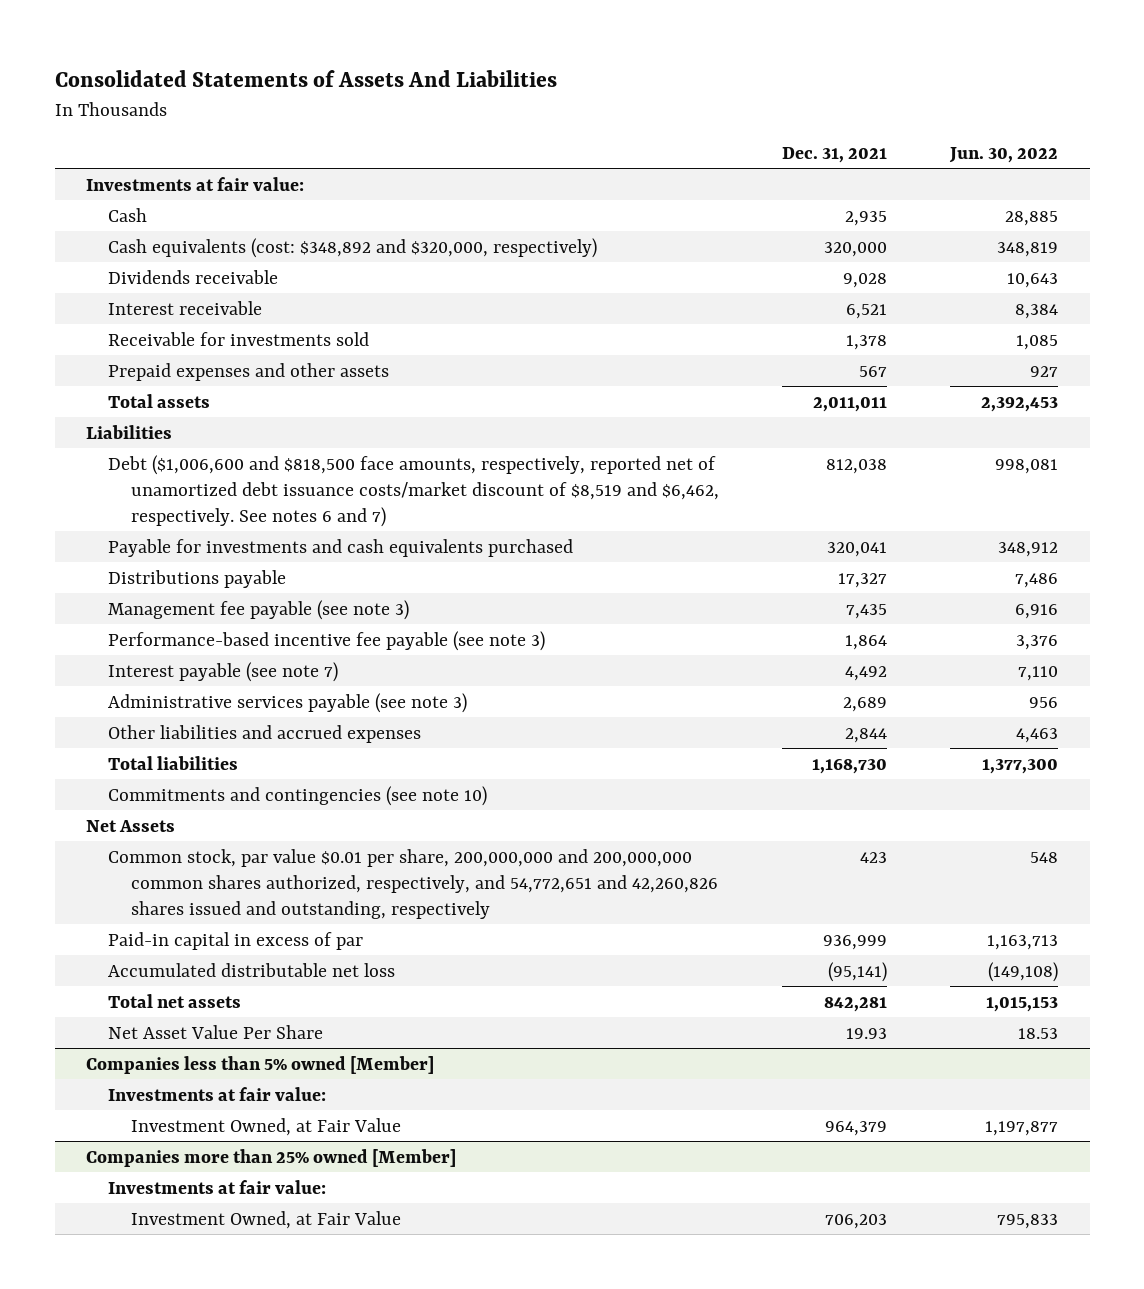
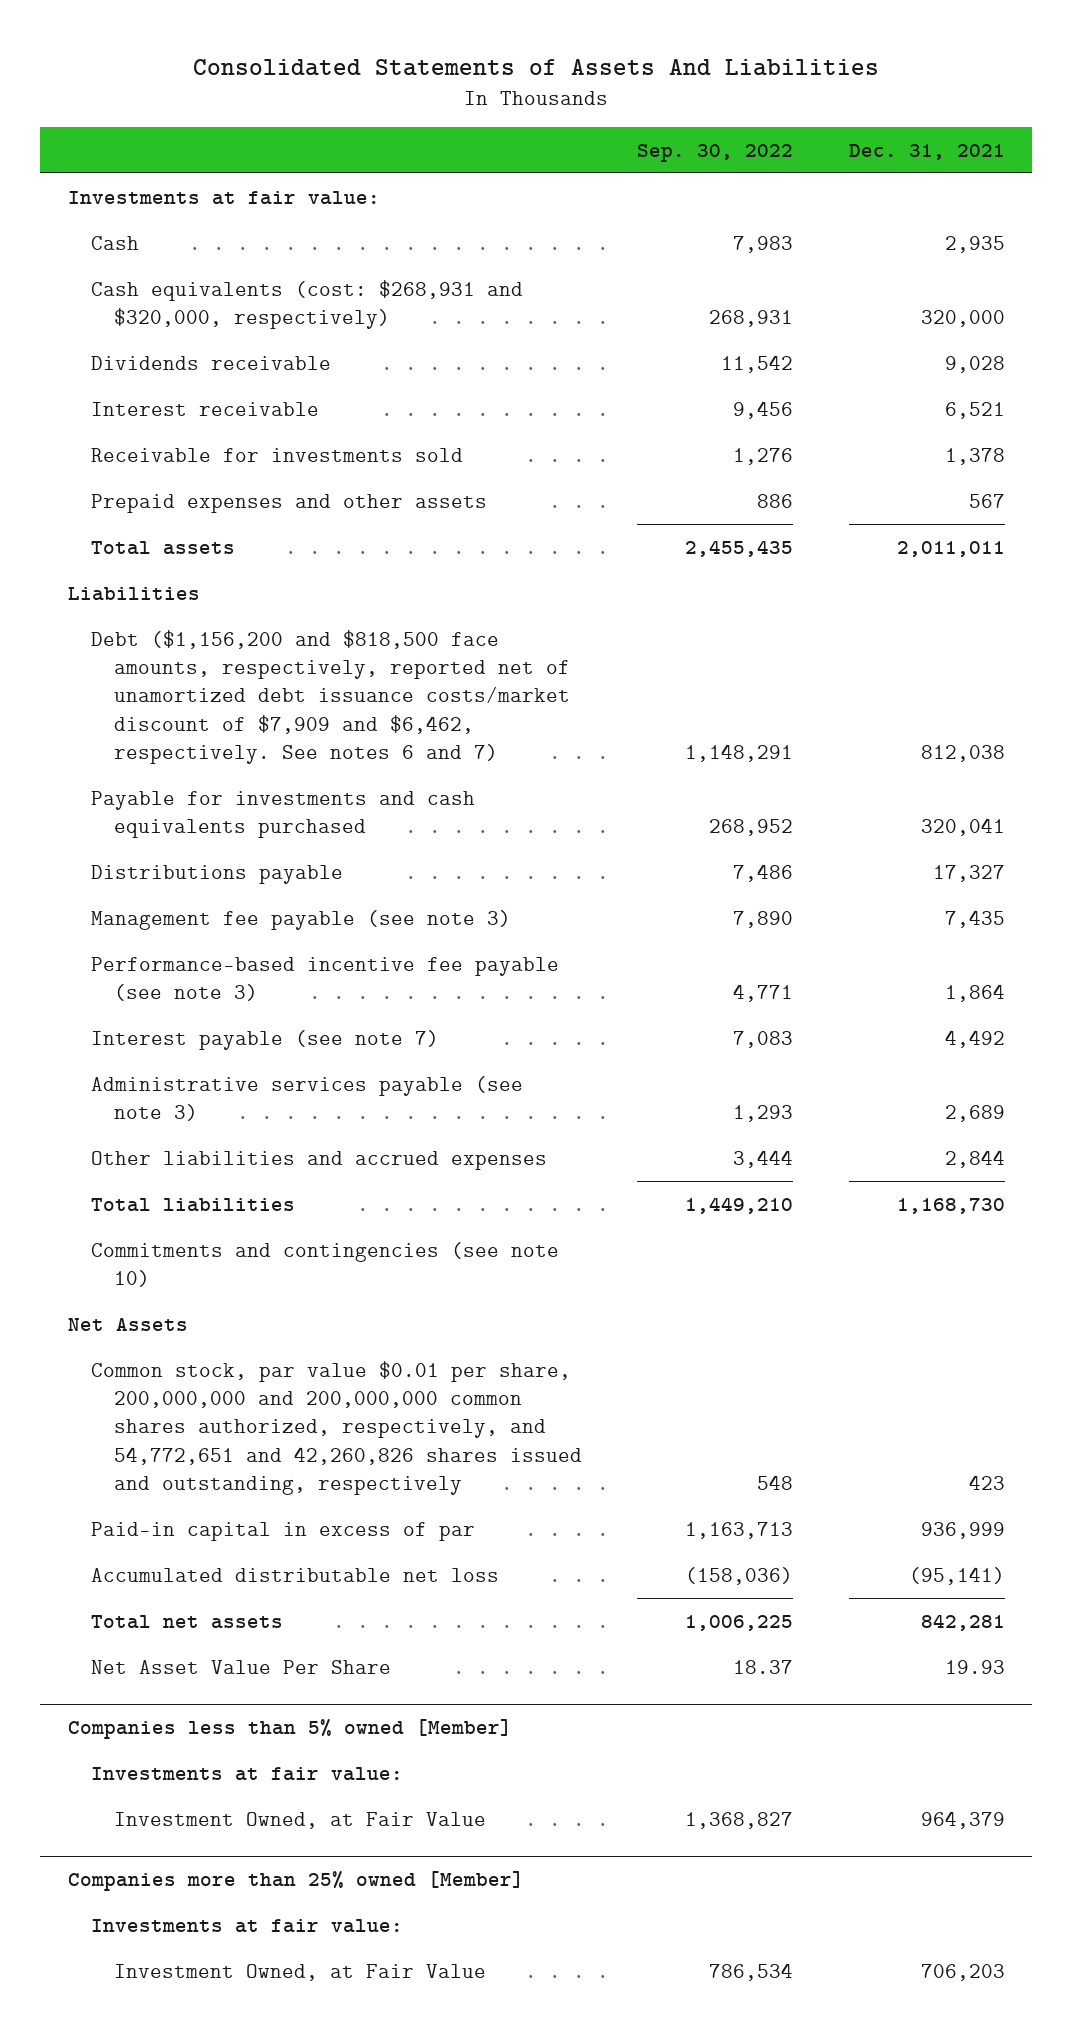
[949,146,1059,163] Jun. 30, 2022 -> none
none -> [637,143,794,162] Sep. 30, 2022
[108,237,598,258] Cash equivalents (cost: $348,892 and $320,000, respectively) -> [90,279,523,330] Cash equivalents (cost: $268,931 and $320,000, respectively)
[108,454,719,527] Debt ($1,006,600 and $818,500 face amounts, respectively, reported net of unamortized debt issuance costs/market discount of $8,519 and $6,462, respectively. See notes 6 and 7) -> [90,629,570,765] Debt ($1,156,200 and $818,500 face amounts, respectively, reported net of unamortized debt issuance costs/market discount of $7,909 and $6,462, respectively. See notes 6 and 7)

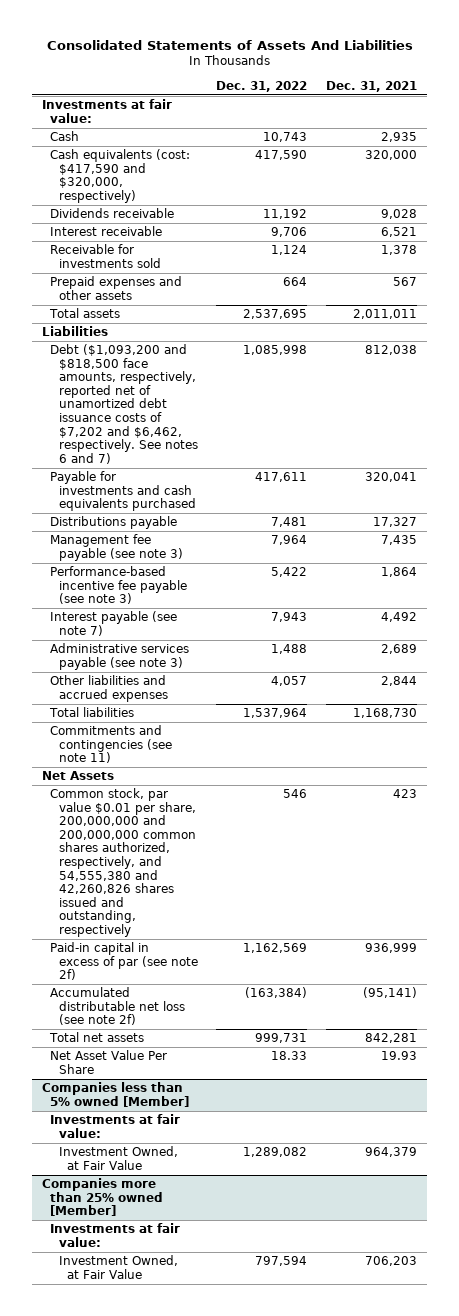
[637,143,794,162] Sep. 30, 2022 -> none
none -> [216,80,308,92] Dec. 31, 2022
[90,279,523,330] Cash equivalents (cost: $268,931 and $320,000, respectively) -> [50,149,191,203] Cash equivalents (cost: $417,590 and $320,000, respectively)
[90,629,570,765] Debt ($1,156,200 and $818,500 face amounts, respectively, reported net of unamortized debt issuance costs/market discount of $7,909 and $6,462, respectively. See notes 6 and 7) -> [50,344,198,464] Debt ($1,093,200 and $818,500 face amounts, respectively, reported net of unamortized debt issuance costs of $7,202 and $6,462, respectively. See notes 6 and 7)
[90,1241,559,1288] Commitments and contingencies (see note 10) -> [50,725,172,764] Commitments and contingencies (see note 11)
[90,1360,582,1496] Common stock, par value $0.01 per share, 200,000,000 and 200,000,000 common shares authorized, respectively, and 54,772,651 and 42,260,826 shares issued and outstanding, respectively -> [50,788,196,937] Common stock, par value $0.01 per share, 200,000,000 and 200,000,000 common shares authorized, respectively, and 54,555,380 and 42,260,826 shares issued and outstanding, respectively
[90,1521,475,1541] Paid-in capital in excess of par -> [50,942,198,981] Paid-in capital in excess of par (see note 2f)
[90,1567,499,1582] Accumulated distributable net loss -> [50,987,185,1026] Accumulated distributable net loss (see note 2f)

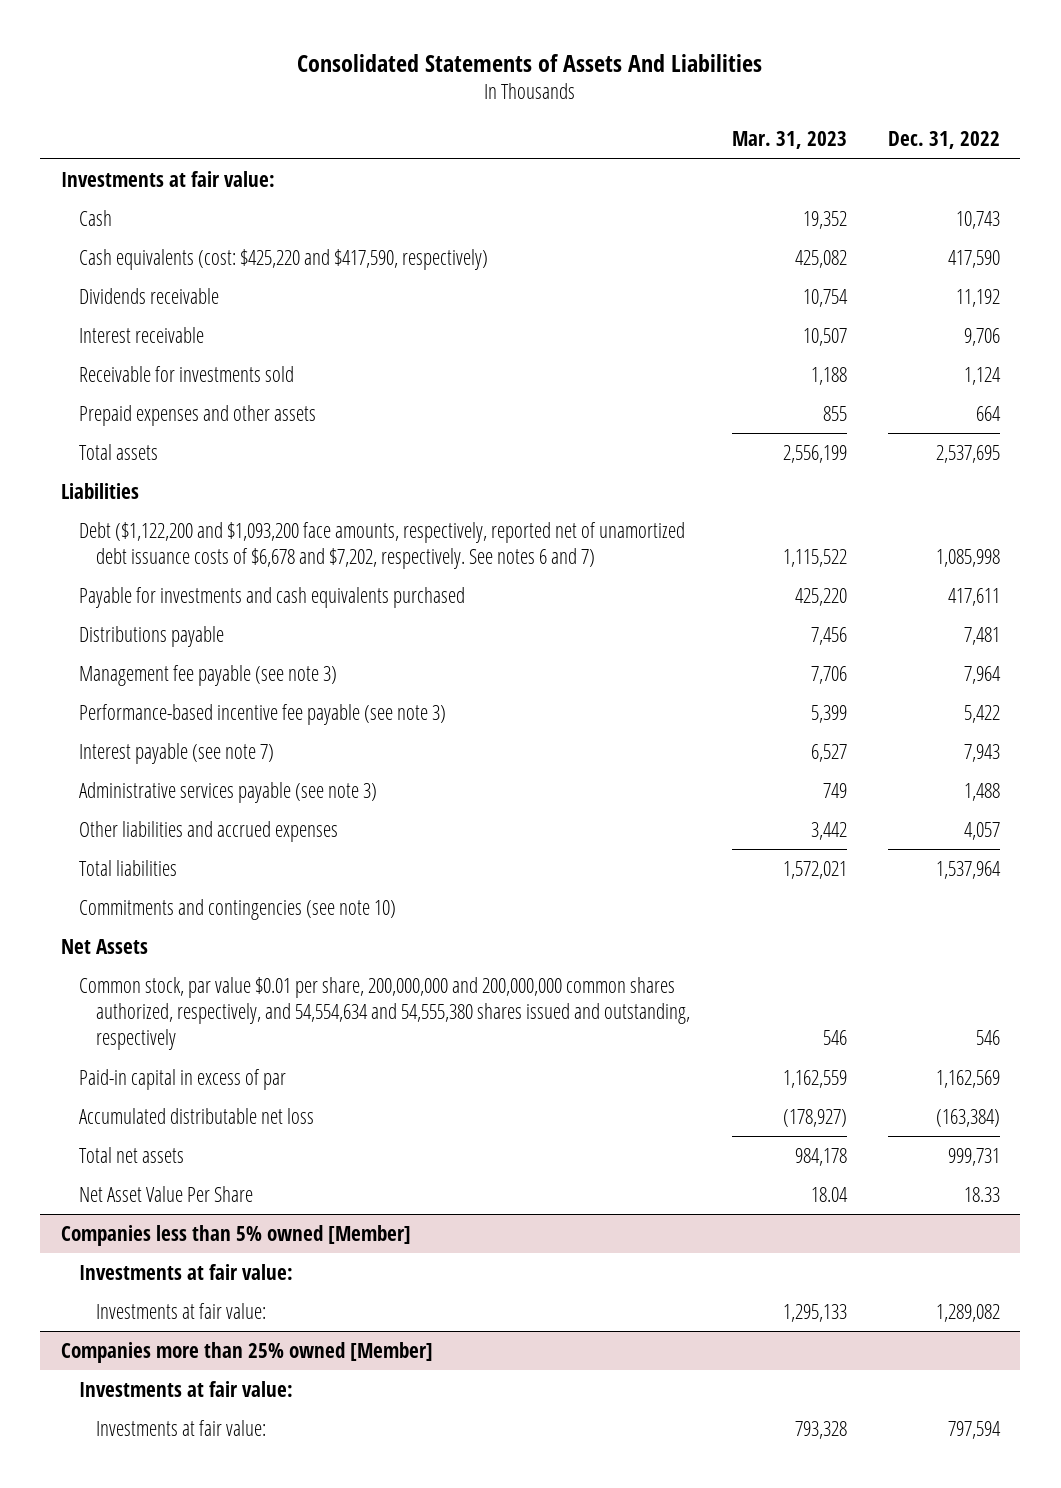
[326,80,418,92] Dec. 31, 2021 -> none
none -> [731,131,847,150] Mar. 31, 2023
[50,149,191,203] Cash equivalents (cost: $417,590 and $320,000, respectively) -> [78,248,488,270] Cash equivalents (cost: $425,220 and $417,590, respectively)
[50,344,198,464] Debt ($1,093,200 and $818,500 face amounts, respectively, reported net of unamortized debt issuance costs of $7,202 and $6,462, respectively. See notes 6 and 7) -> [78,521,685,569] Debt ($1,122,200 and $1,093,200 face amounts, respectively, reported net of unamortized debt issuance costs of $6,678 and $7,202, respectively. See notes 6 and 7)
[50,725,172,764] Commitments and contingencies (see note 11) -> [78,898,396,920] Commitments and contingencies (see note 10)
[50,788,196,937] Common stock, par value $0.01 per share, 200,000,000 and 200,000,000 common shares authorized, respectively, and 54,555,380 and 42,260,826 shares issued and outstanding, respectively -> [78,976,691,1051] Common stock, par value $0.01 per share, 200,000,000 and 200,000,000 common shares authorized, respectively, and 54,554,634 and 54,555,380 shares issued and outstanding, respectively
[50,942,198,981] Paid-in capital in excess of par (see note 2f) -> [78,1068,286,1090] Paid-in capital in excess of par
[50,987,185,1026] Accumulated distributable net loss (see note 2f) -> [78,1107,314,1124] Accumulated distributable net loss
[58,1146,178,1170] Investment Owned, at Fair Value -> [96,1302,267,1319] Investments at fair value:
[58,1255,178,1279] Investment Owned, at Fair Value -> [96,1419,267,1436] Investments at fair value:

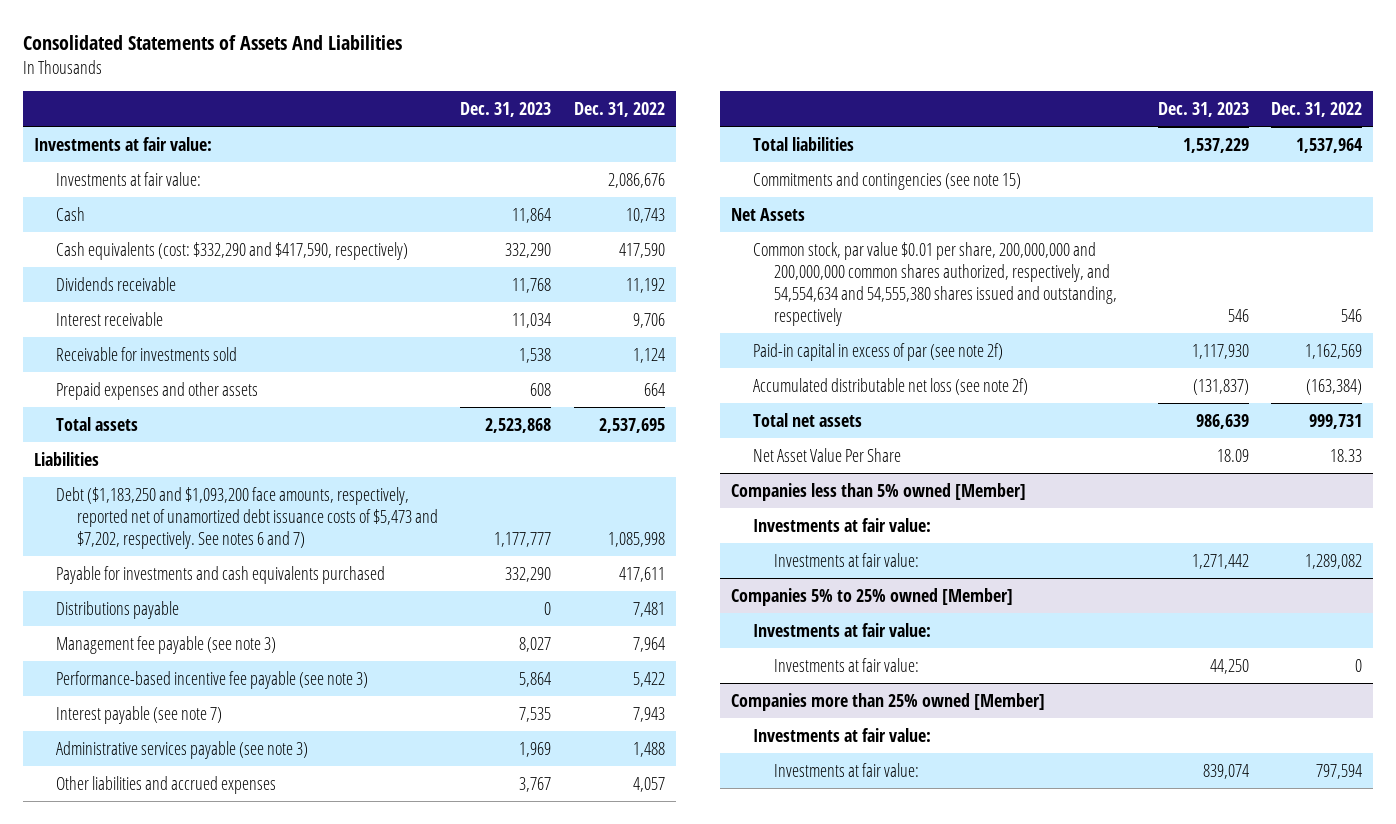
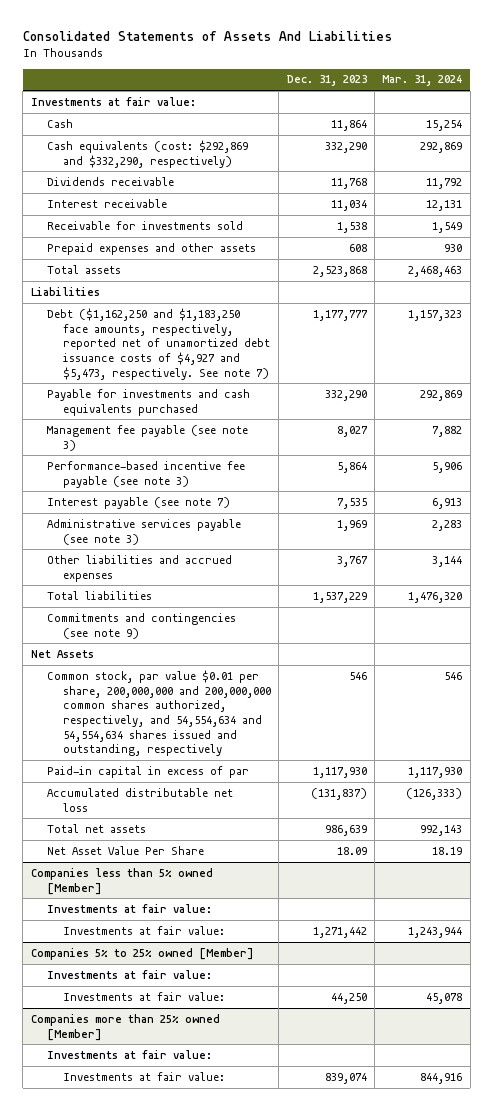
[573,102,665,118] Dec. 31, 2022 -> none
none -> [382,75,463,87] Mar. 31, 2024
[55,171,201,186] Investments at fair value: -> none
[55,241,408,260] Cash equivalents (cost: $332,290 and $417,590, respectively) -> [46,139,248,168] Cash equivalents (cost: $292,869 and $332,290, respectively)
[55,486,439,549] Debt ($1,183,250 and $1,093,200 face amounts, respectively, reported net of unamortized debt issuance costs of $5,473 and $7,202, respectively. See notes 6 and 7) -> [46,307,270,380] Debt ($1,162,250 and $1,183,250 face amounts, respectively, reported net of unamortized debt issuance costs of $4,927 and $5,473, respectively. See note 7)
[55,600,179,619] Distributions payable -> none
[752,171,1021,190] Commitments and contingencies (see note 15) -> [46,612,236,639] Commitments and contingencies (see note 9)
[752,241,1118,326] Common stock, par value $0.01 per share, 200,000,000 and 200,000,000 common shares authorized, respectively, and 54,554,634 and 54,555,380 shares issued and outstanding, respectively -> [46,669,271,757] Common stock, par value $0.01 per share, 200,000,000 and 200,000,000 common shares authorized, respectively, and 54,554,634 and 54,554,634 shares issued and outstanding, respectively
[752,342,1003,361] Paid-in capital in excess of par (see note 2f) -> [46,765,249,778] Paid-in capital in excess of par
[752,377,1028,395] Accumulated distributable net loss (see note 2f) -> [46,787,233,812] Accumulated distributable net loss

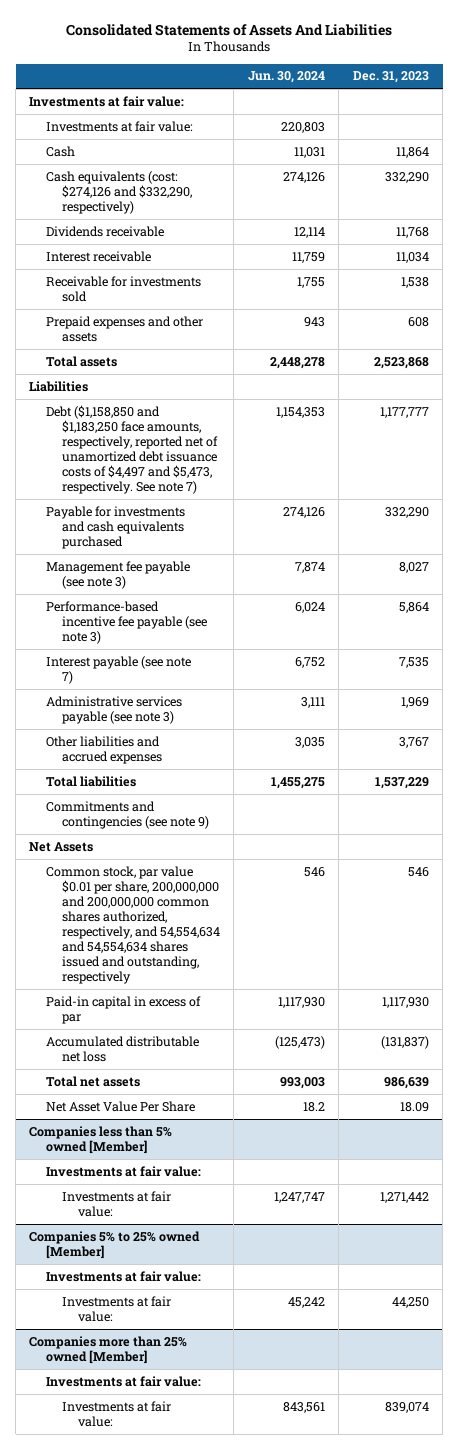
[382,75,463,87] Mar. 31, 2024 -> none
none -> [247,71,325,84] Jun. 30, 2024
none -> [45,120,193,132] Investments at fair value:
[46,139,248,168] Cash equivalents (cost: $292,869 and $332,290, respectively) -> [45,170,192,214] Cash equivalents (cost: $274,126 and $332,290, respectively)
[46,307,270,380] Debt ($1,162,250 and $1,183,250 face amounts, respectively, reported net of unamortized debt issuance costs of $4,927 and $5,473, respectively. See note 7) -> [45,404,218,494] Debt ($1,158,850 and $1,183,250 face amounts, respectively, reported net of unamortized debt issuance costs of $4,497 and $5,473, respectively. See note 7)

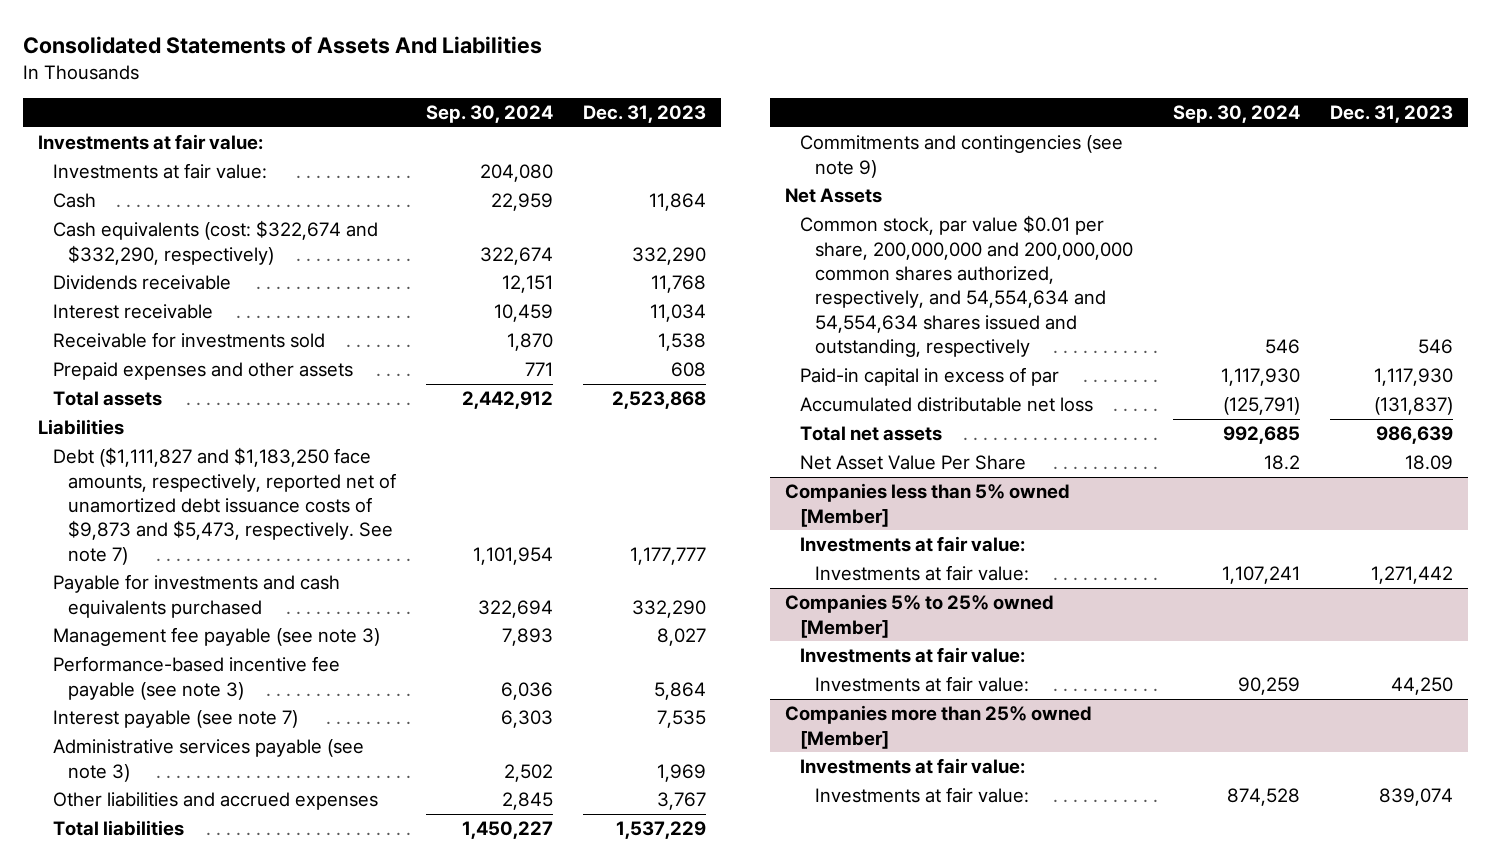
[247,71,325,84] Jun. 30, 2024 -> none
none -> [426,105,554,124] Sep. 30, 2024
[45,170,192,214] Cash equivalents (cost: $274,126 and $332,290, respectively) -> [52,220,378,265] Cash equivalents (cost: $322,674 and $332,290, respectively)
[45,404,218,494] Debt ($1,158,850 and $1,183,250 face amounts, respectively, reported net of unamortized debt issuance costs of $4,497 and $5,473, respectively. See note 7) -> [52,447,396,565] Debt ($1,111,827 and $1,183,250 face amounts, respectively, reported net of unamortized debt issuance costs of $9,873 and $5,473, respectively. See note 7)

